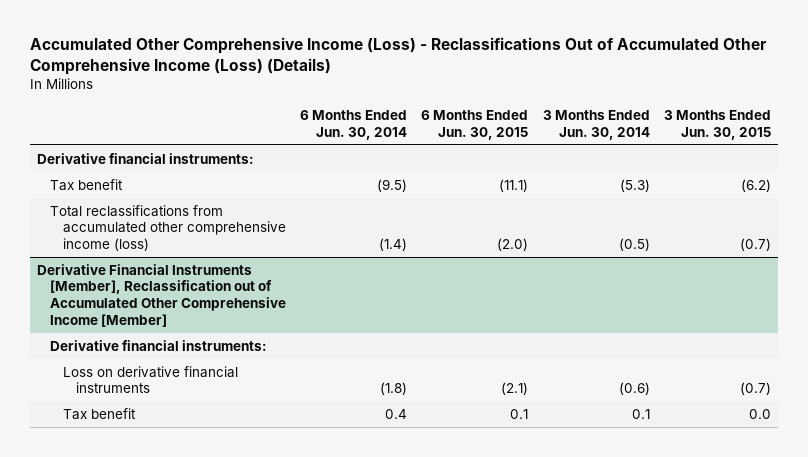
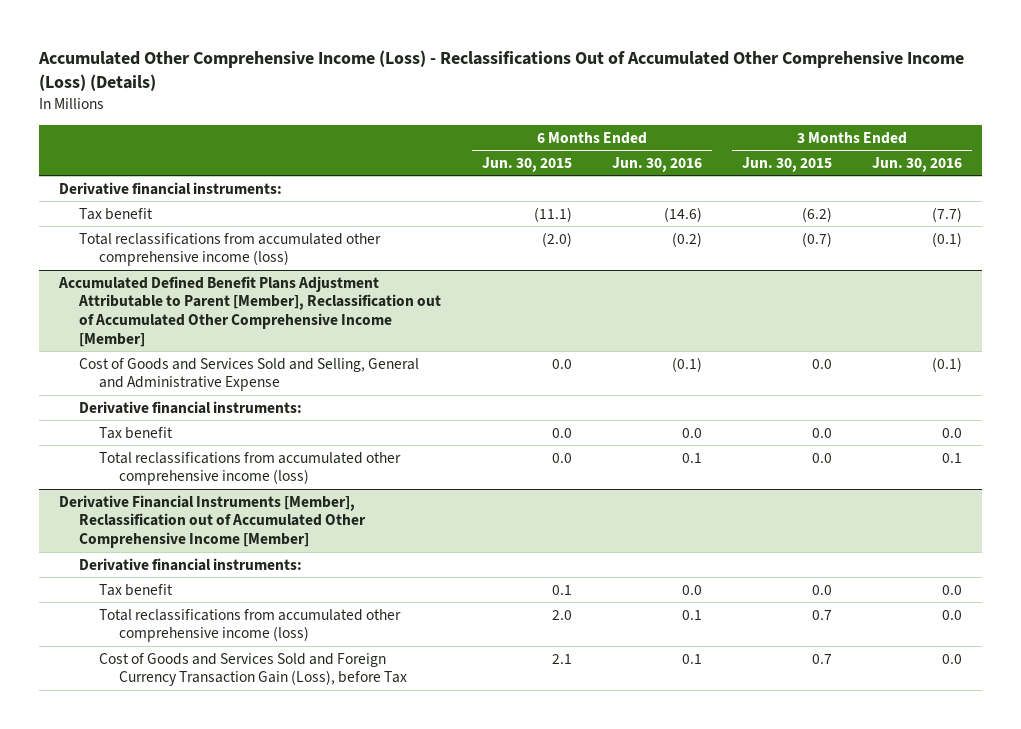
[300,110,408,140] 6 Months Ended Jun. 30, 2014 -> none
[542,110,650,140] 3 Months Ended Jun. 30, 2014 -> none
none -> [611,156,702,172] Jun. 30, 2016
none -> [871,156,962,172] Jun. 30, 2016
none -> [58,275,442,347] Accumulated Defined Benefit Plans Adjustment Attributable to Parent [Member], Reclassification out of Accumulated Other Comprehensive Income [Member]
none -> [79,357,420,392] Cost of Goods and Services Sold and Selling, General and Administrative Expense
none -> [79,400,303,414] Derivative financial instruments:
none -> [99,426,174,439] Tax benefit
none -> [99,451,402,486] Total reclassifications from accumulated other comprehensive income (loss)
[62,365,238,394] Loss on derivative financial instruments -> none
none -> [99,608,402,643] Total reclassifications from accumulated other comprehensive income (loss)
none -> [99,652,408,687] Cost of Goods and Services Sold and Foreign Currency Transaction Gain (Loss), before Tax

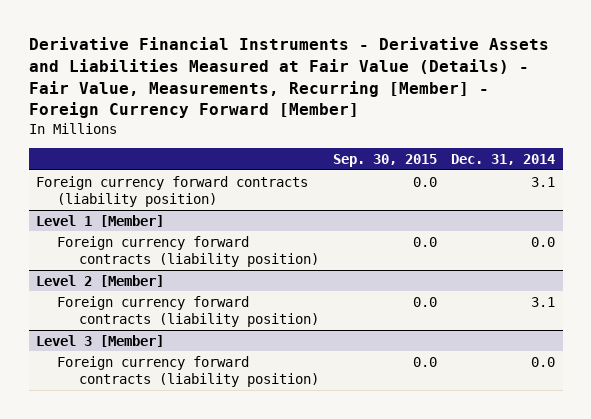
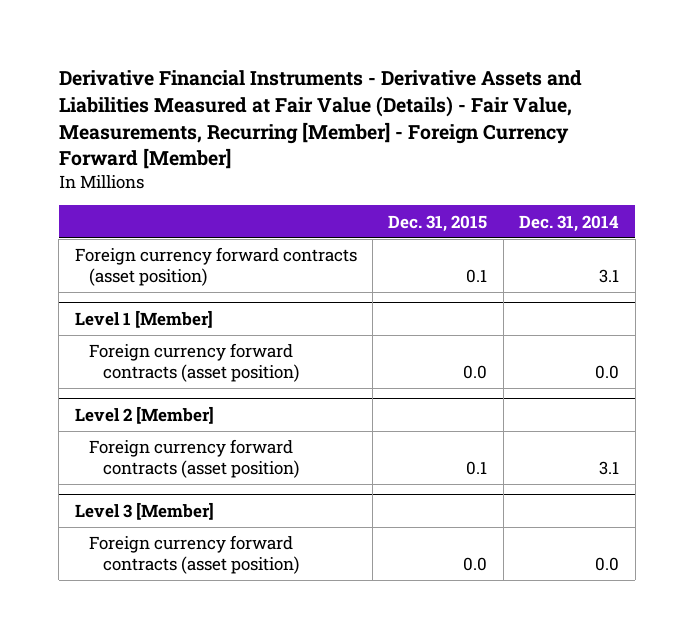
[333,153,438,167] Sep. 30, 2015 -> none
none -> [388,214,488,232] Dec. 31, 2015
[36,175,309,208] Foreign currency forward contracts (liability position) -> [74,247,357,287] Foreign currency forward contracts (asset position)
[57,235,319,268] Foreign currency forward contracts (liability position) -> [88,343,299,383] Foreign currency forward contracts (asset position)
[57,295,319,328] Foreign currency forward contracts (liability position) -> [88,439,299,479] Foreign currency forward contracts (asset position)
[57,355,319,388] Foreign currency forward contracts (liability position) -> [88,535,299,575] Foreign currency forward contracts (asset position)

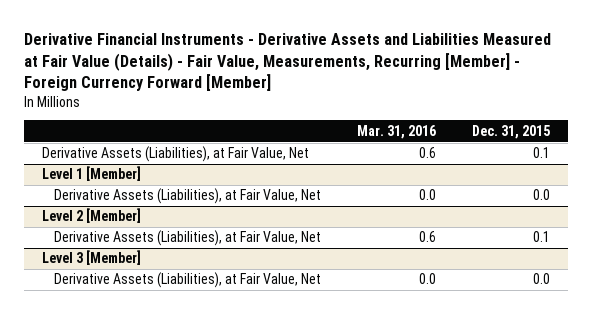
[519,214,620,232] Dec. 31, 2014 -> none
none -> [357,124,437,139] Mar. 31, 2016
[74,247,357,287] Foreign currency forward contracts (asset position) -> none
none -> [41,146,309,163] Derivative Assets (Liabilities), at Fair Value, Net
[88,343,299,383] Foreign currency forward contracts (asset position) -> none
none -> [54,188,322,205] Derivative Assets (Liabilities), at Fair Value, Net
[88,439,299,479] Foreign currency forward contracts (asset position) -> none
none -> [54,230,322,247] Derivative Assets (Liabilities), at Fair Value, Net
[88,535,299,575] Foreign currency forward contracts (asset position) -> none
none -> [54,272,322,289] Derivative Assets (Liabilities), at Fair Value, Net

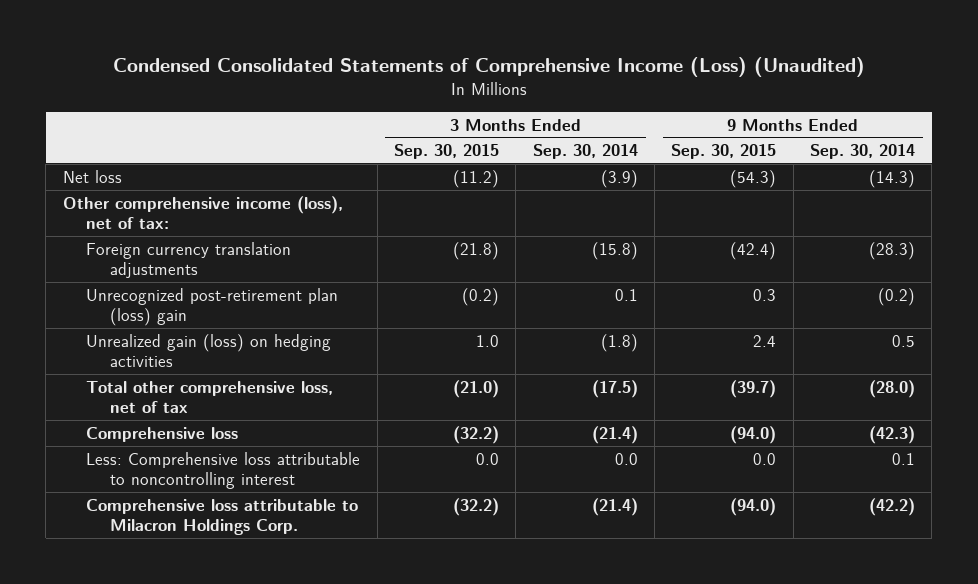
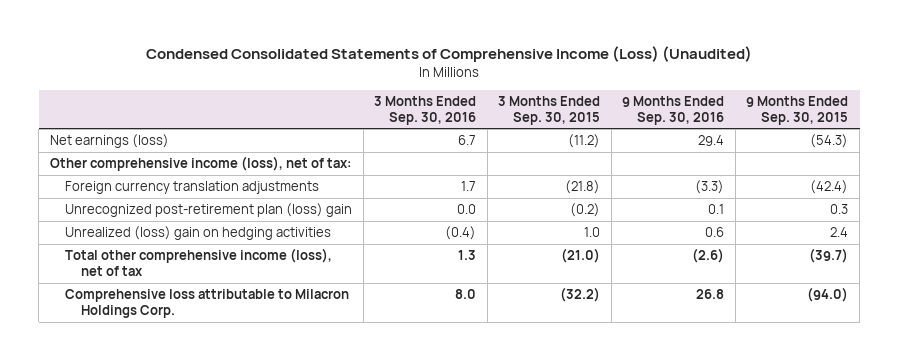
[532,144,638,160] Sep. 30, 2014 -> none
[809,144,915,160] Sep. 30, 2014 -> none
none -> [374,95,477,125] 3 Months Ended Sep. 30, 2016
none -> [622,95,725,125] 9 Months Ended Sep. 30, 2016
[62,169,122,183] Net loss -> [49,134,169,149] Net earnings (loss)
[86,426,239,442] Comprehensive loss -> none
[86,451,361,490] Less: Comprehensive loss attributable to noncontrolling interest -> none
[86,333,332,368] Unrealized gain (loss) on hedging activities -> [65,226,332,241] Unrealized (loss) gain on hedging activities
[86,380,334,414] Total other comprehensive loss, net of tax -> [65,248,333,276] Total other comprehensive income (loss), net of tax

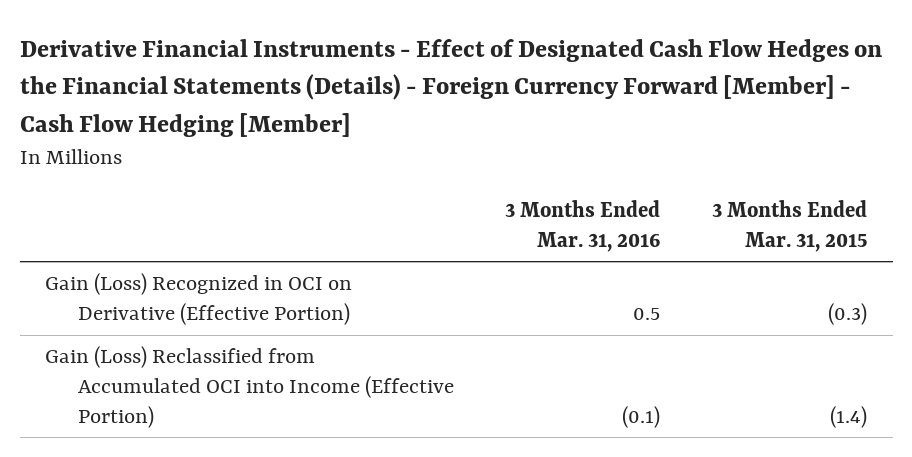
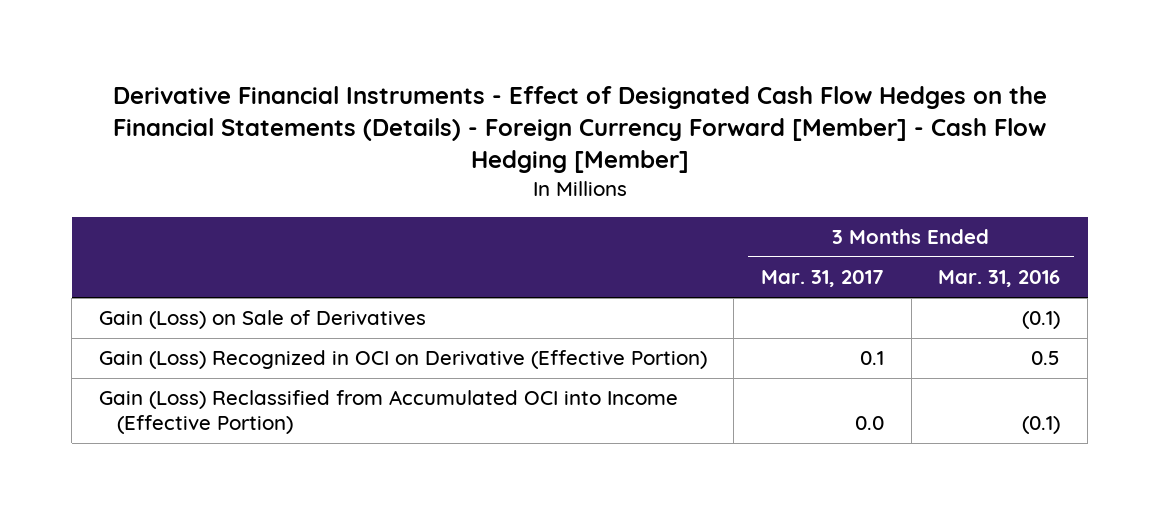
[711,199,867,252] 3 Months Ended Mar. 31, 2015 -> none
none -> [761,270,885,288] Mar. 31, 2017
none -> [98,310,426,330] Gain (Loss) on Sale of Derivatives

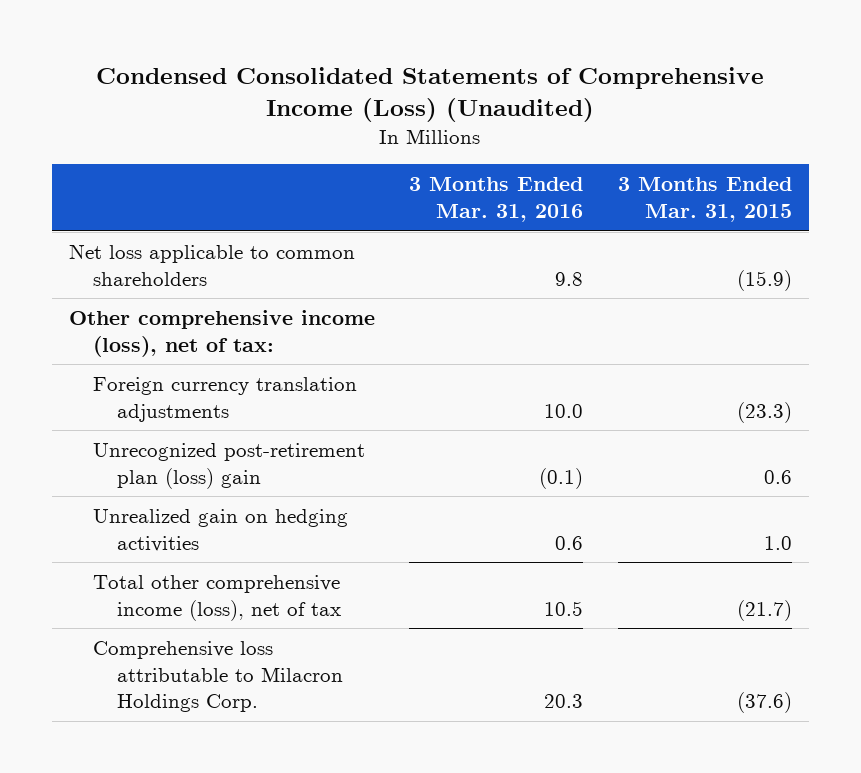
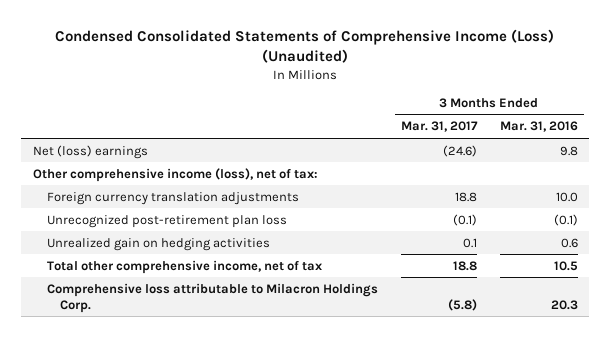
[617,177,792,222] 3 Months Ended Mar. 31, 2015 -> none
none -> [400,121,478,133] Mar. 31, 2017
[69,244,356,286] Net loss applicable to common shareholders -> [32,144,148,159] Net (loss) earnings
[92,443,365,489] Unrecognized post-retirement plan (loss) gain -> [46,214,287,228] Unrecognized post-retirement plan loss
[92,575,341,621] Total other comprehensive income (loss), net of tax -> [46,259,322,274] Total other comprehensive income, net of tax

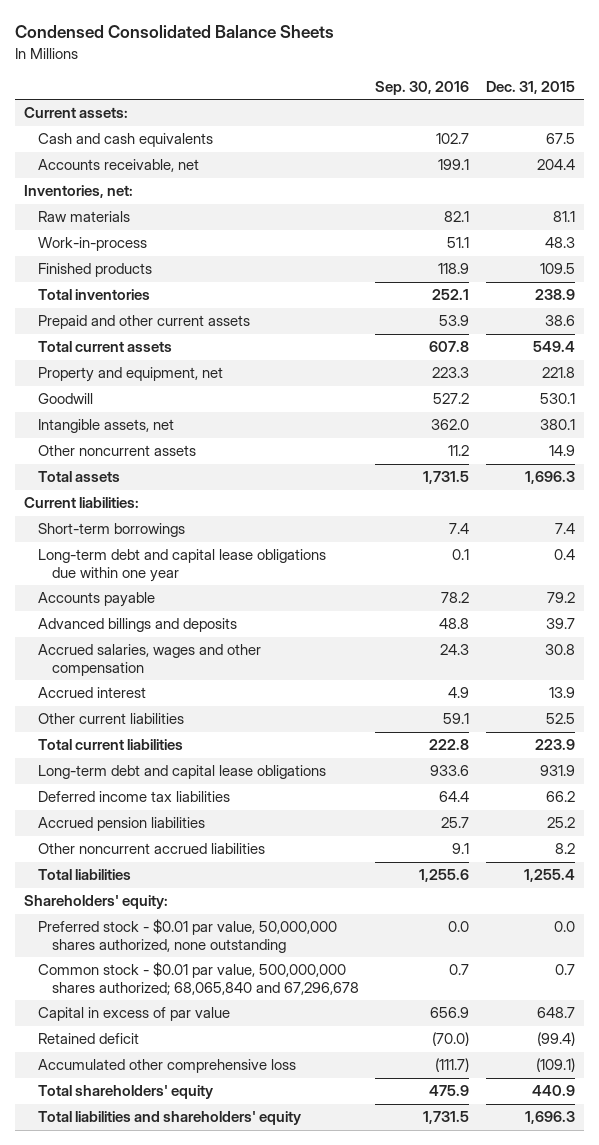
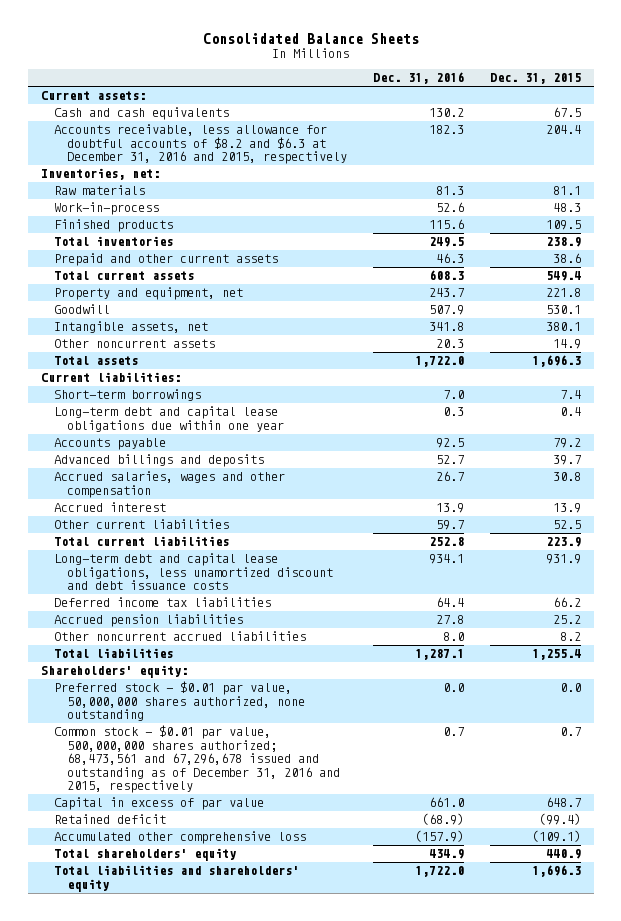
[15,25,335,39] Condensed Consolidated Balance Sheets -> [202,33,419,45] Consolidated Balance Sheets
[375,80,470,95] Sep. 30, 2016 -> none
none -> [372,72,464,85] Dec. 31, 2016
[37,159,199,173] Accounts receivable, net -> [53,124,347,165] Accounts receivable, less allowance for doubtful accounts of $8.2 and $6.3 at December 31, 2016 and 2015, respectively
[37,765,326,780] Long-term debt and capital lease obligations -> [53,553,333,591] Long-term debt and capital lease obligations, less unamortized discount and debt issuance costs
[37,962,359,995] Common stock - $0.01 par value, 500,000,000 shares authorized; 68,065,840 and 67,296,678 -> [53,725,340,794] Common stock - $0.01 par value, 500,000,000 shares authorized; 68,473,561 and 67,296,678 issued and outstanding as of December 31, 2016 and 2015, respectively

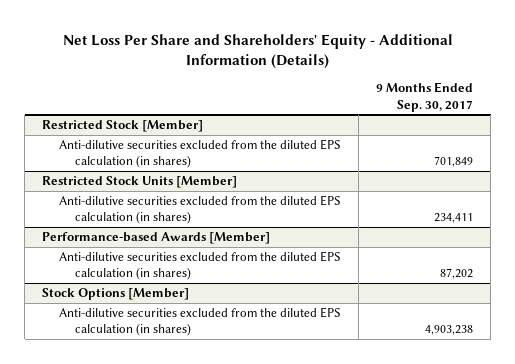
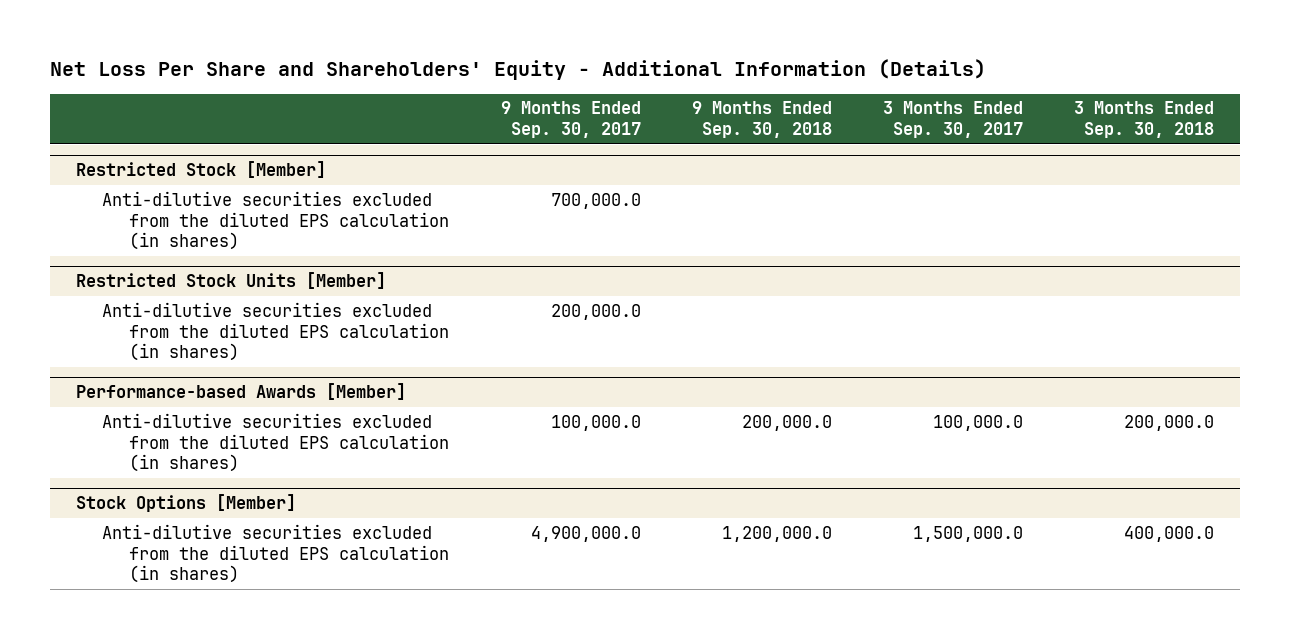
none -> [691,101,832,139] 9 Months Ended Sep. 30, 2018
none -> [883,101,1024,139] 3 Months Ended Sep. 30, 2017
none -> [1074,101,1215,139] 3 Months Ended Sep. 30, 2018
[434,156,474,168] 701,849 -> [550,192,641,209] 700,000.0
[434,213,474,224] 234,411 -> [550,303,641,320] 200,000.0
[440,268,474,280] 87,202 -> [550,414,641,431] 100,000.0
[425,325,474,336] 4,903,238 -> [530,525,641,542] 4,900,000.0

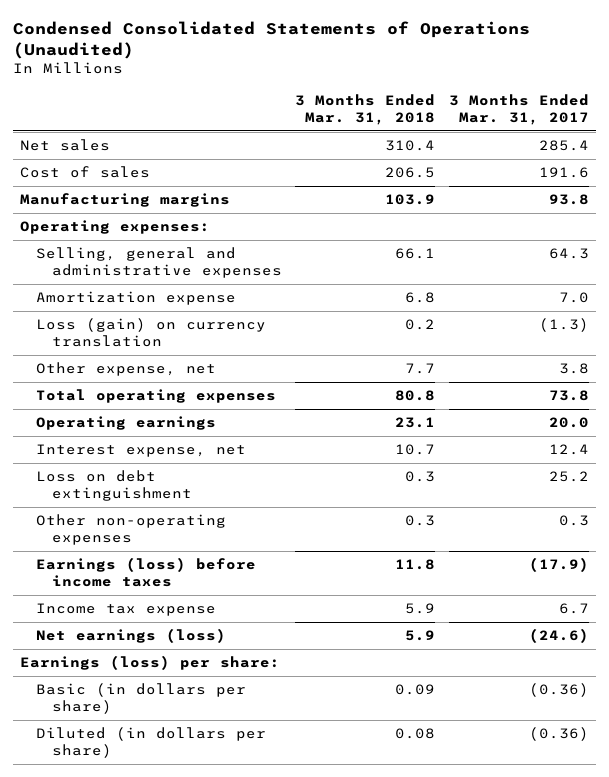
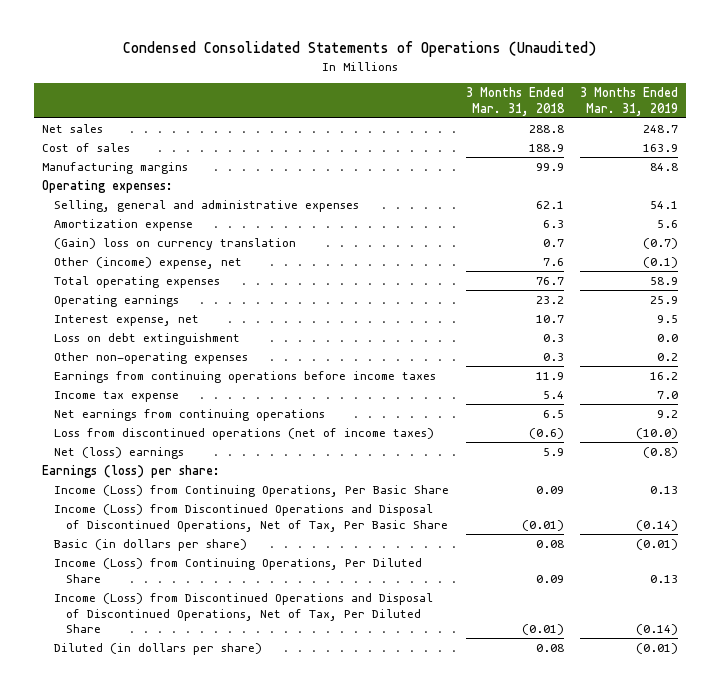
[448,93,589,125] 3 Months Ended Mar. 31, 2017 -> none
none -> [580,87,679,116] 3 Months Ended Mar. 31, 2019
[385,140,436,152] 310.4 -> [528,124,564,133] 288.8
[385,167,436,179] 206.5 -> [528,143,564,152] 188.9
[385,194,436,206] 103.9 -> [535,162,564,171] 99.9
[395,248,436,260] 66.1 -> [535,200,564,209] 62.1
[405,292,436,304] 6.8 -> [542,219,564,228] 6.3
[35,318,266,348] Loss (gain) on currency translation -> [54,237,297,250] (Gain) loss on currency translation
[405,319,436,331] 0.2 -> [542,238,564,247] 0.7
[35,362,216,377] Other expense, net -> [54,256,243,269] Other (income) expense, net
[405,363,436,375] 7.7 -> [542,257,564,266] 7.6
[395,390,436,402] 80.8 -> [535,276,564,285] 76.7
[395,417,436,429] 23.1 -> [535,295,564,304] 23.2
[35,557,256,588] Earnings (loss) before income taxes -> [54,370,437,383] Earnings from continuing operations before income taxes
[395,559,436,571] 11.8 -> [535,371,564,380] 11.9
[405,603,436,615] 5.9 -> [542,390,564,399] 5.4
none -> [54,408,326,421] Net earnings from continuing operations
none -> [54,427,435,440] Loss from discontinued operations (net of income taxes)
[35,628,226,644] Net earnings (loss) -> [54,446,185,459] Net (loss) earnings
none -> [54,484,450,497] Income (Loss) from Continuing Operations, Per Basic Share
none -> [54,503,449,532] Income (Loss) from Discontinued Operations and Disposal of Discontinued Operations, Net of Tax, Per Basic Share
[395,684,436,696] 0.09 -> [535,539,564,548] 0.08
none -> [54,557,423,583] Income (Loss) from Continuing Operations, Per Diluted Share
none -> [54,592,434,634] Income (Loss) from Discontinued Operations and Disposal of Discontinued Operations, Net of Tax, Per Diluted Share

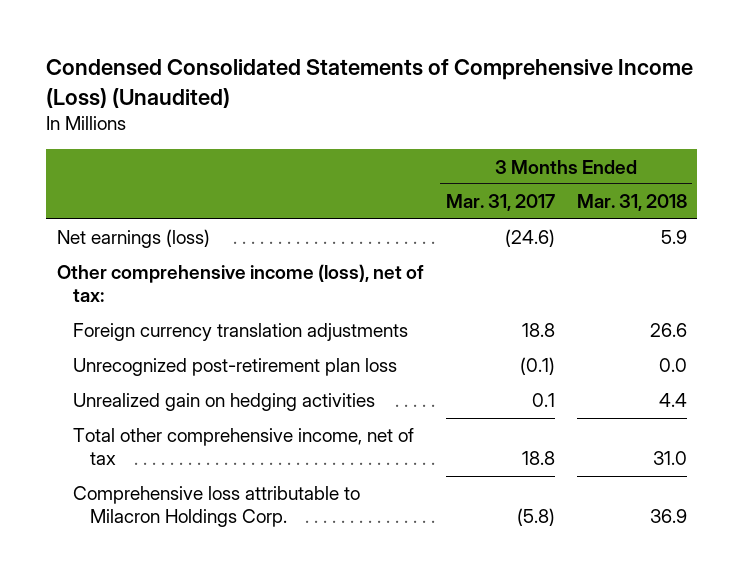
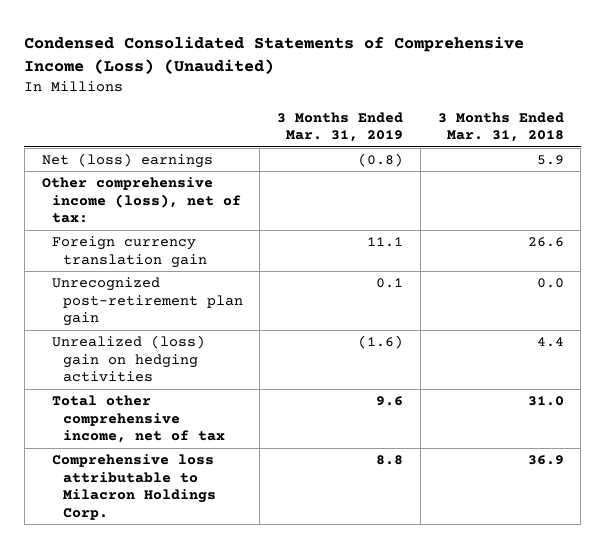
[445,194,555,212] Mar. 31, 2017 -> none
none -> [277,111,404,143] 3 Months Ended Mar. 31, 2019
[56,229,210,249] Net earnings (loss) -> [41,152,213,168] Net (loss) earnings
[73,323,409,342] Foreign currency translation adjustments -> [52,235,207,268] Foreign currency translation gain
[73,358,398,377] Unrecognized post-retirement plan loss -> [52,276,243,327] Unrecognized post-retirement plan gain
[73,393,376,412] Unrealized gain on hedging activities -> [52,334,206,383] Unrealized (loss) gain on hedging activities

